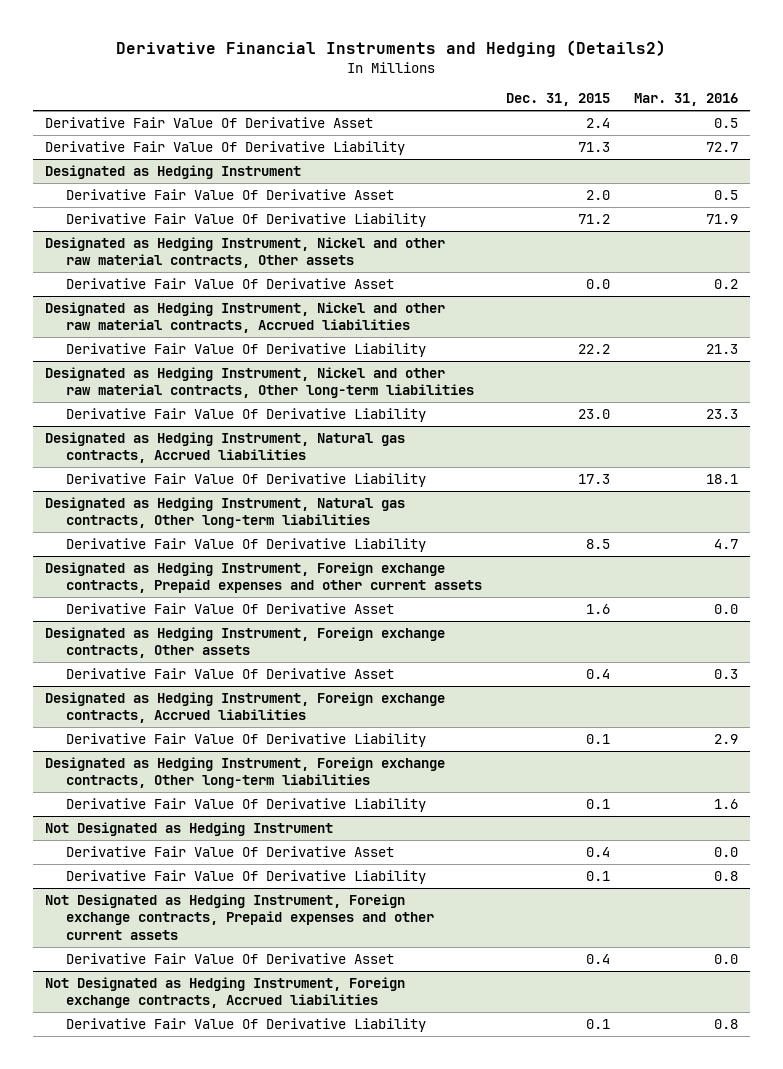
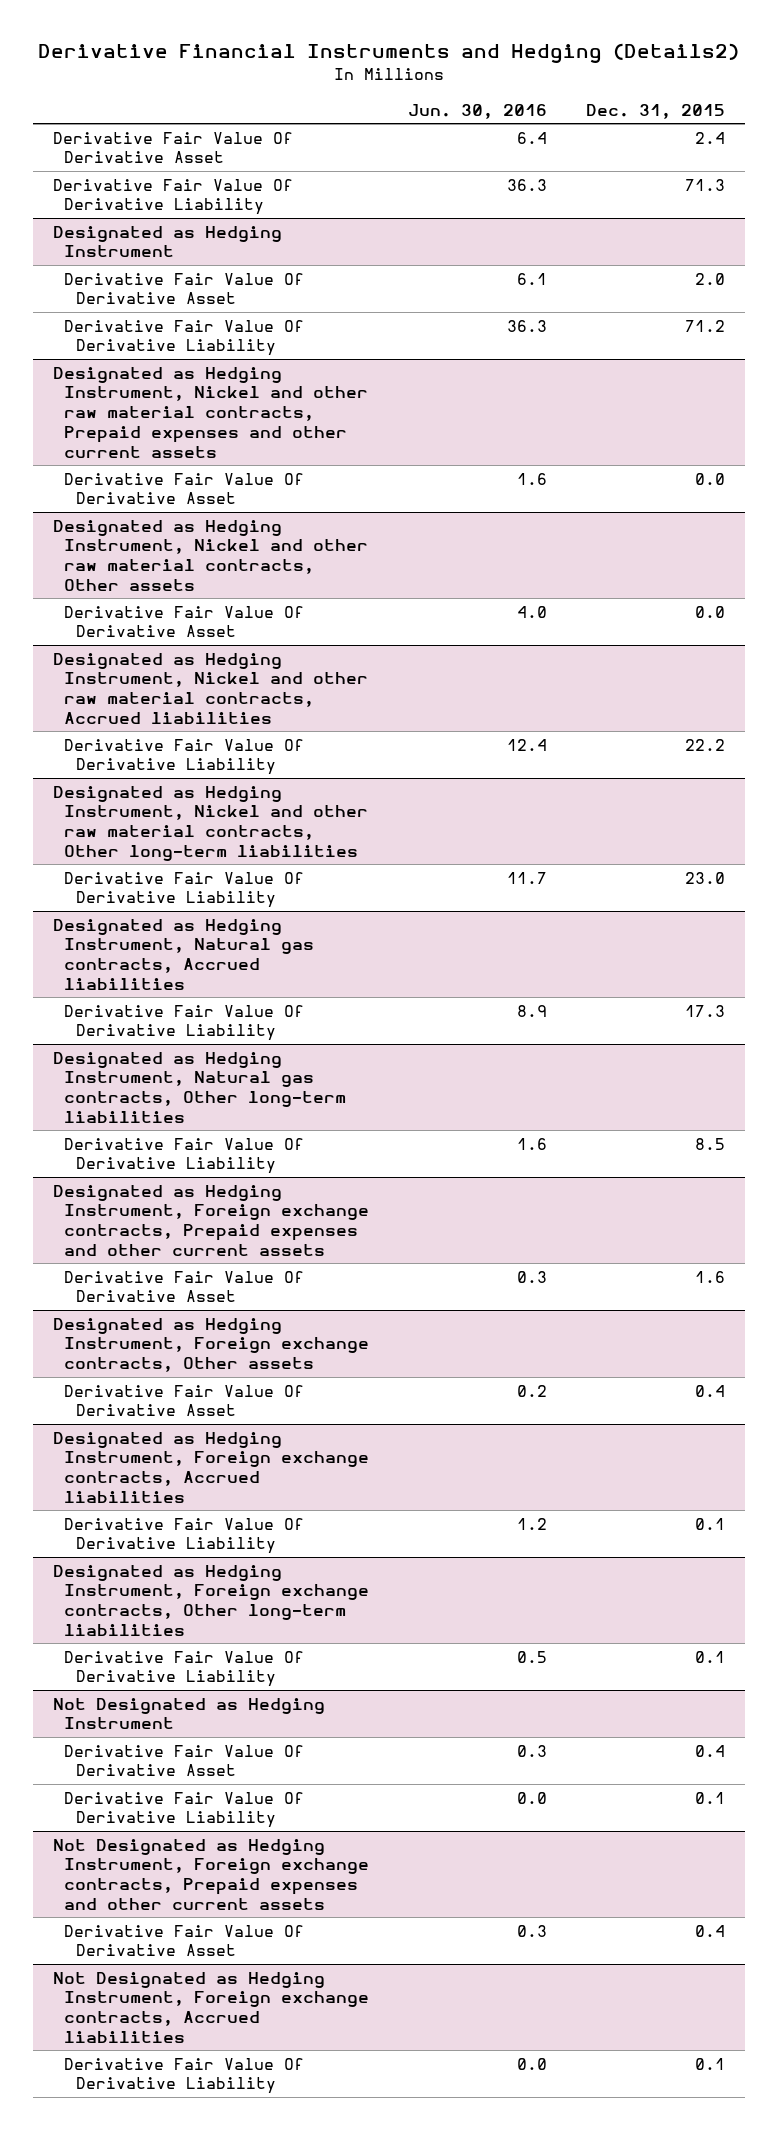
[633,93,738,107] Mar. 31, 2016 -> none
none -> [408,103,548,119] Jun. 30, 2016
none -> [52,366,369,458] Designated as Hedging Instrument, Nickel and other raw material contracts, Prepaid expenses and other current assets
none -> [64,472,305,505] Derivative Fair Value Of Derivative Asset

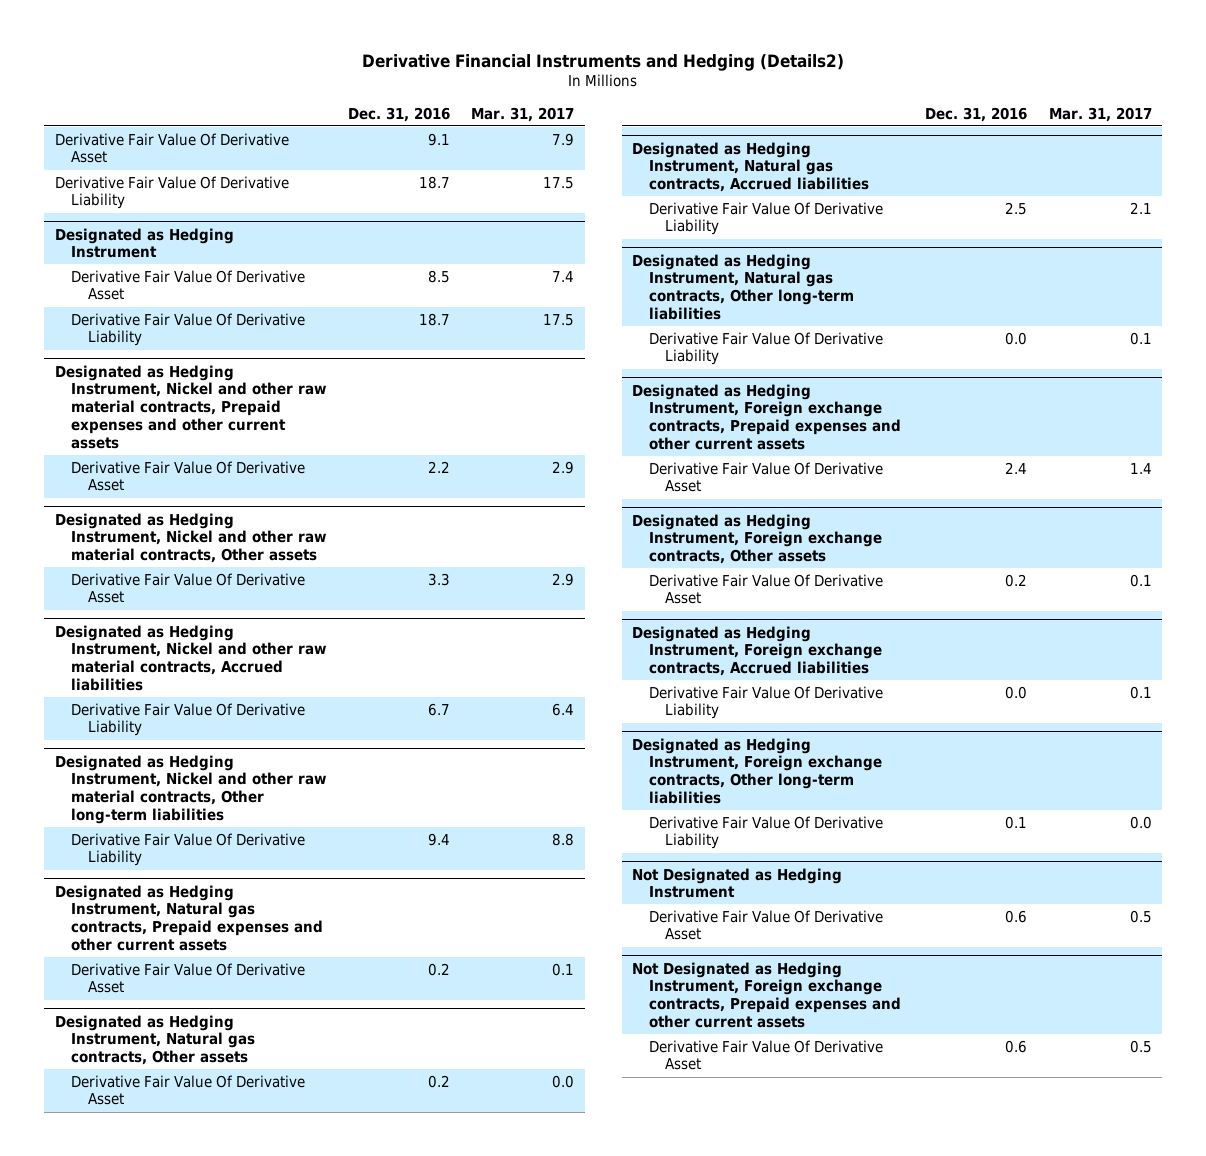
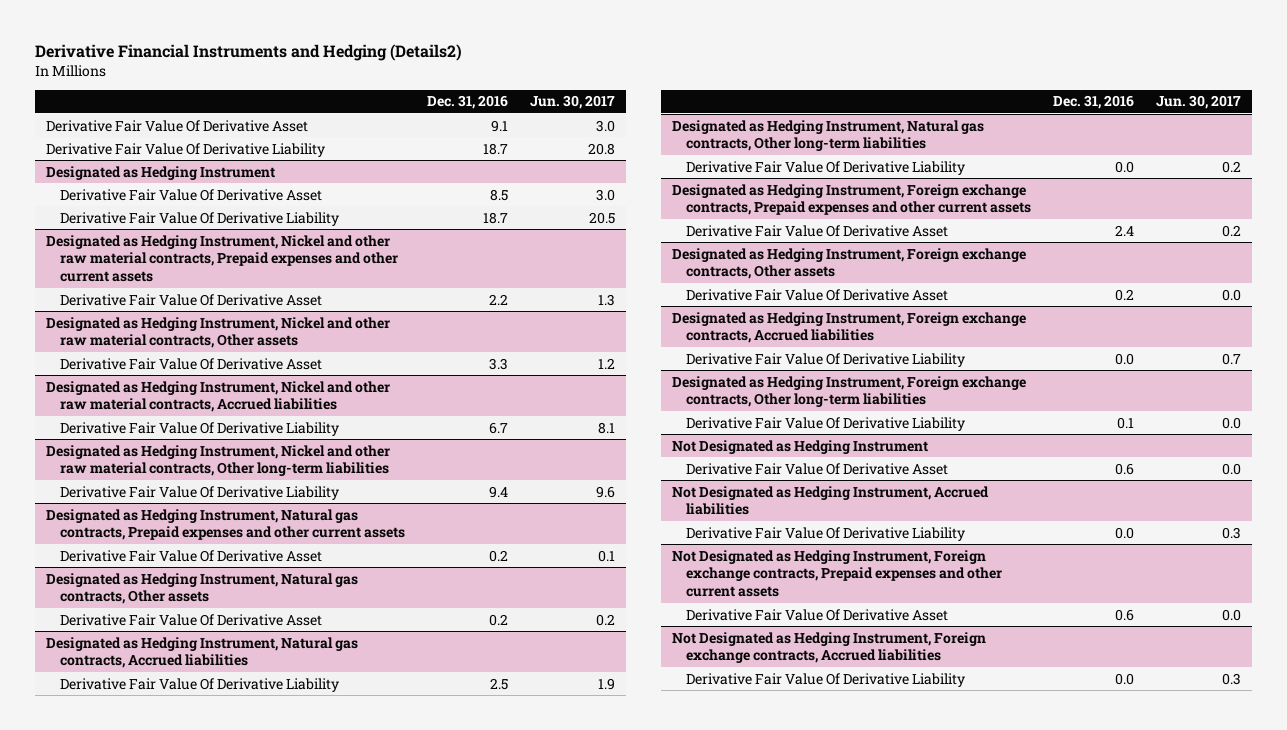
[471,106,575,122] Mar. 31, 2017 -> none
none -> [530,95,616,110] Jun. 30, 2017
none -> [672,485,990,516] Not Designated as Hedging Instrument, Accrued liabilities
none -> [685,526,965,541] Derivative Fair Value Of Derivative Liability
none -> [672,631,987,664] Not Designated as Hedging Instrument, Foreign exchange contracts, Accrued liabilities
none -> [685,672,965,687] Derivative Fair Value Of Derivative Liability

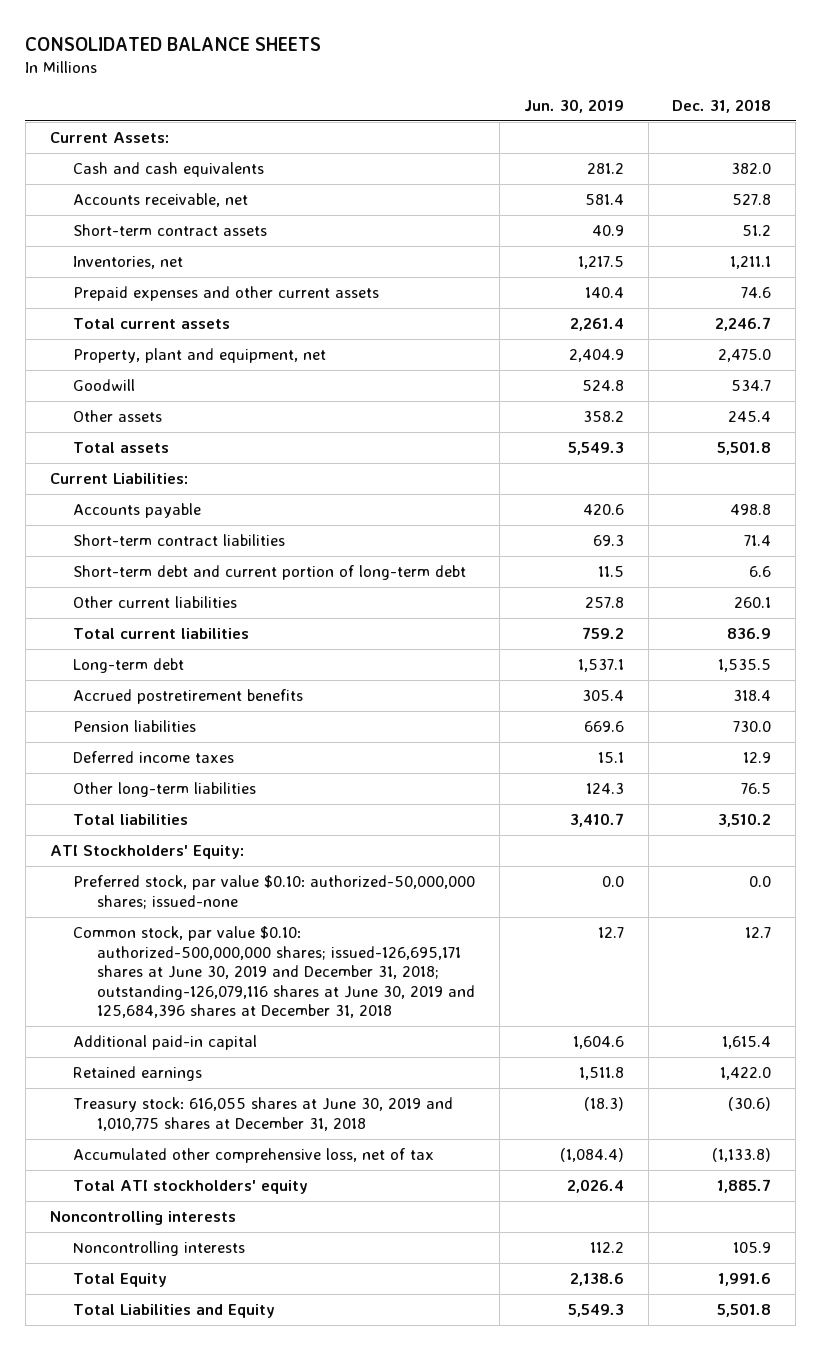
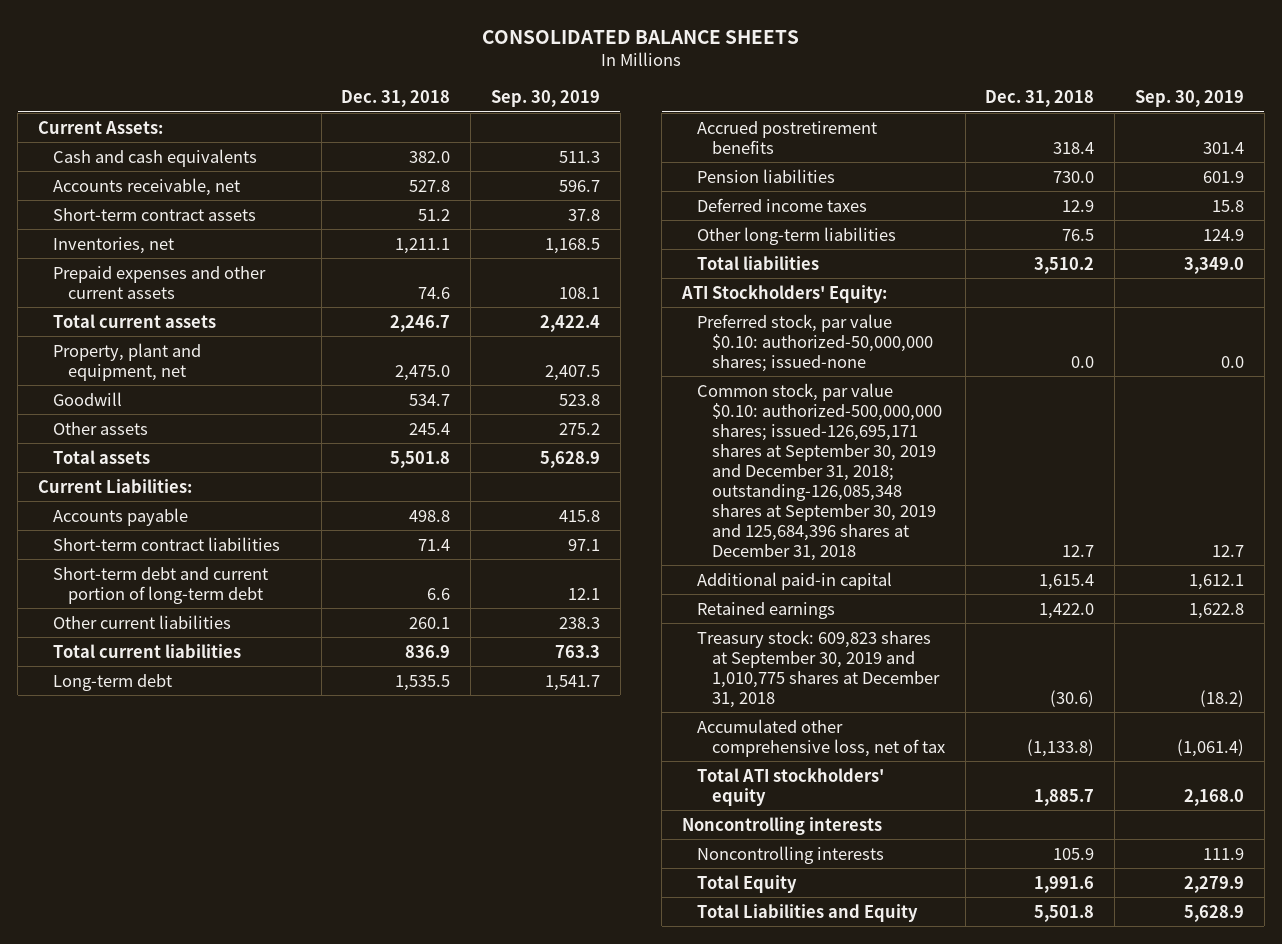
[523,98,624,113] Jun. 30, 2019 -> none
none -> [491,90,601,108] Sep. 30, 2019
[73,926,475,1019] Common stock, par value $0.10: authorized-500,000,000 shares; issued-126,695,171 shares at June 30, 2019 and December 31, 2018; outstanding-126,079,116 shares at June 30, 2019 and 125,684,396 shares at December 31, 2018 -> [696,382,942,561] Common stock, par value $0.10: authorized-500,000,000 shares; issued-126,695,171 shares at September 30, 2019 and December 31, 2018; outstanding-126,085,348 shares at September 30, 2019 and 125,684,396 shares at December 31, 2018
[73,1097,454,1131] Treasury stock: 616,055 shares at June 30, 2019 and 1,010,775 shares at December 31, 2018 -> [696,629,940,708] Treasury stock: 609,823 shares at September 30, 2019 and 1,010,775 shares at December 31, 2018

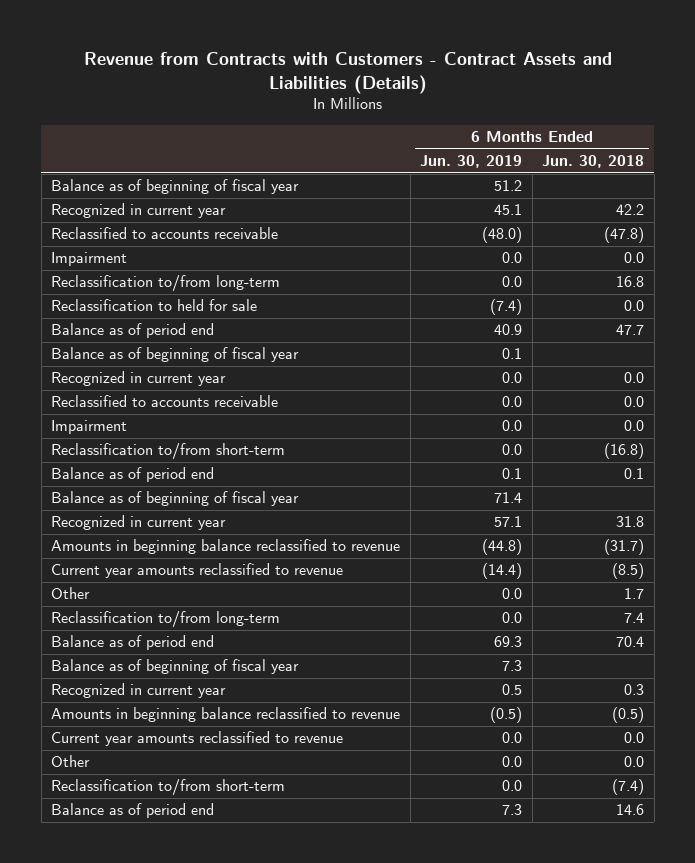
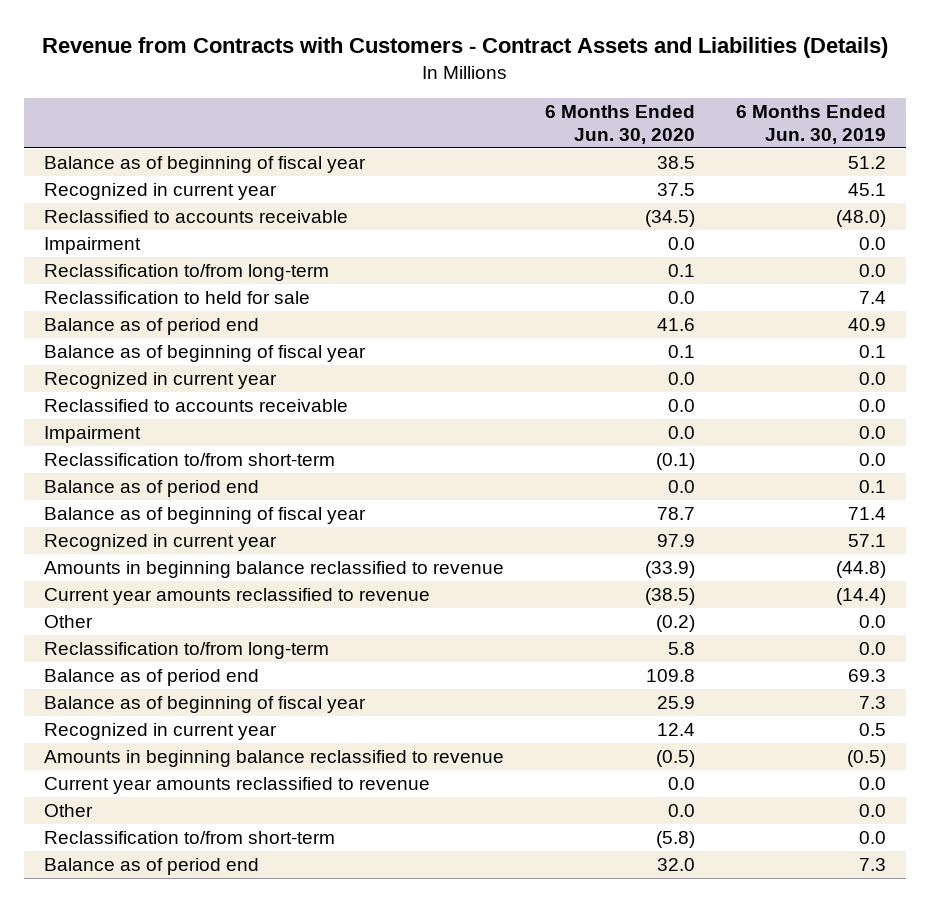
[542,154,645,168] Jun. 30, 2018 -> none
none -> [545,105,696,144] 6 Months Ended Jun. 30, 2020
[490,299,523,316] (7.4) -> [858,291,886,305] 7.4

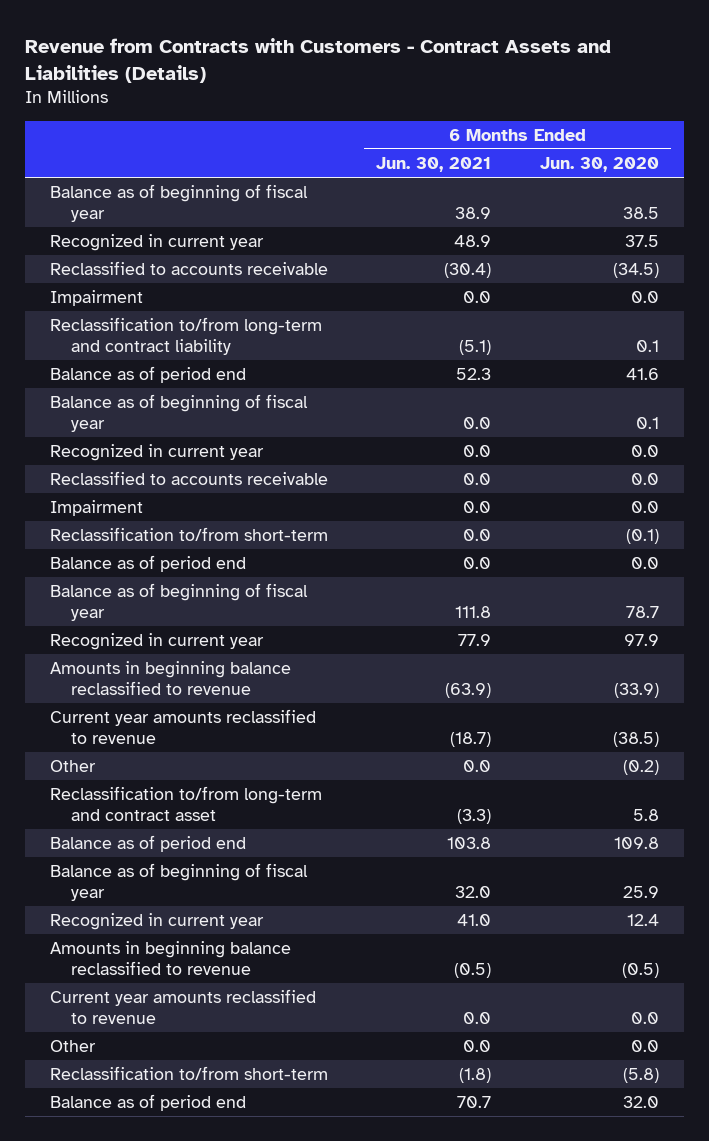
[735,105,886,144] 6 Months Ended Jun. 30, 2019 -> none
none -> [376,156,492,172] Jun. 30, 2021
[44,291,311,305] Reclassification to held for sale -> none
[44,264,330,282] Reclassification to/from long-term -> [49,316,322,356] Reclassification to/from long-term and contract liability
[44,642,330,660] Reclassification to/from long-term -> [49,785,322,822] Reclassification to/from long-term and contract asset

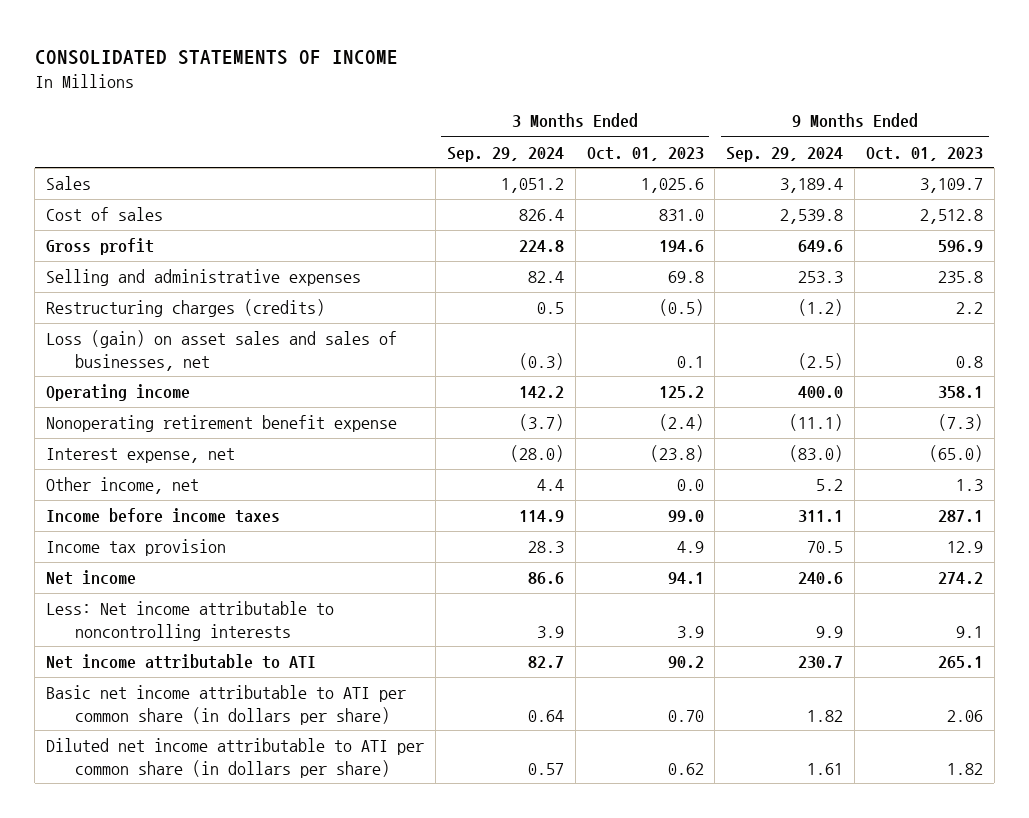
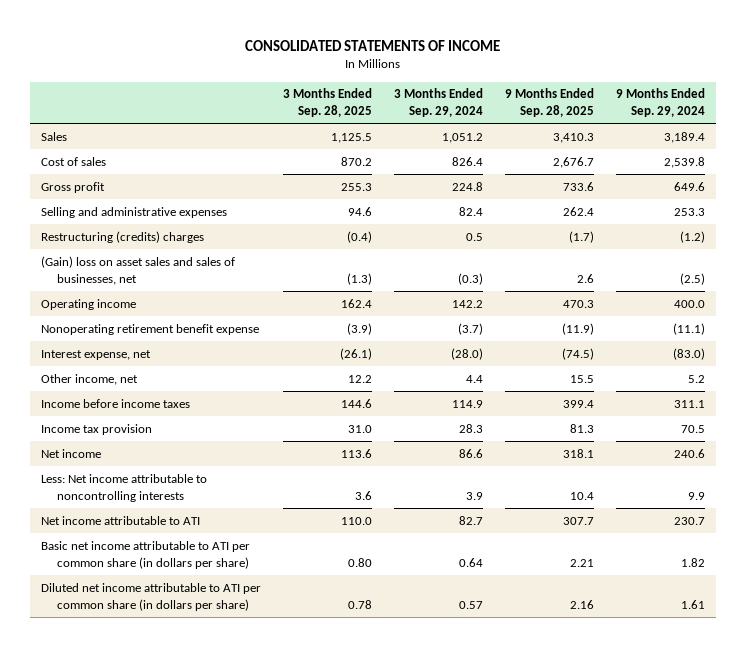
[586,146,704,161] Oct. 01, 2023 -> none
[866,146,984,161] Oct. 01, 2023 -> none
none -> [283,88,373,118] 3 Months Ended Sep. 28, 2025
none -> [505,88,595,118] 9 Months Ended Sep. 28, 2025
[46,299,326,318] Restructuring charges (credits) -> [41,230,205,243] Restructuring (credits) charges
[46,330,398,371] Loss (gain) on asset sales and sales of businesses, net -> [41,255,236,285] (Gain) loss on asset sales and sales of businesses, net

